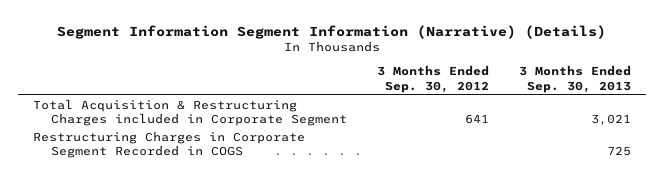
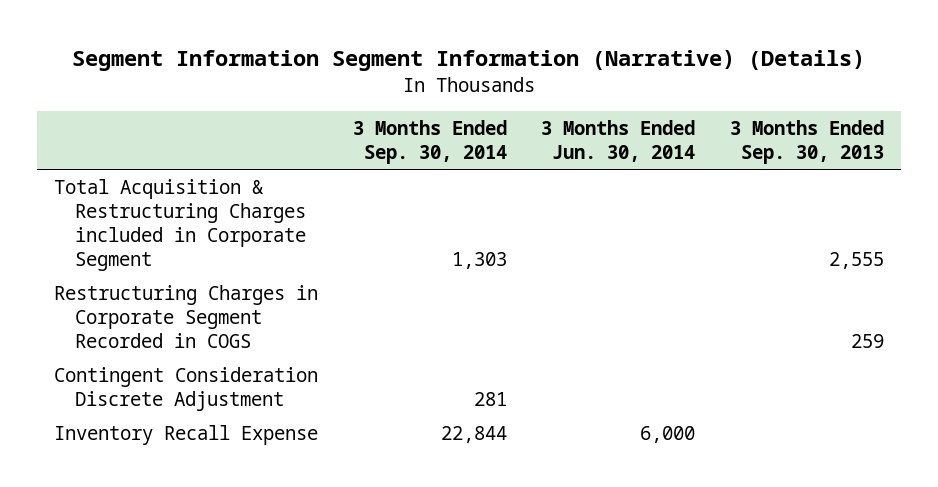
[377,65,490,93] 3 Months Ended Sep. 30, 2012 -> none
none -> [352,120,507,165] 3 Months Ended Sep. 30, 2014
none -> [541,120,696,163] 3 Months Ended Jun. 30, 2014
[591,114,632,126] 3,021 -> [829,251,885,269] 2,555
[607,146,632,157] 725 -> [851,333,885,348] 259
none -> [54,366,319,411] Contingent Consideration Discrete Adjustment
none -> [54,424,319,445] Inventory Recall Expense

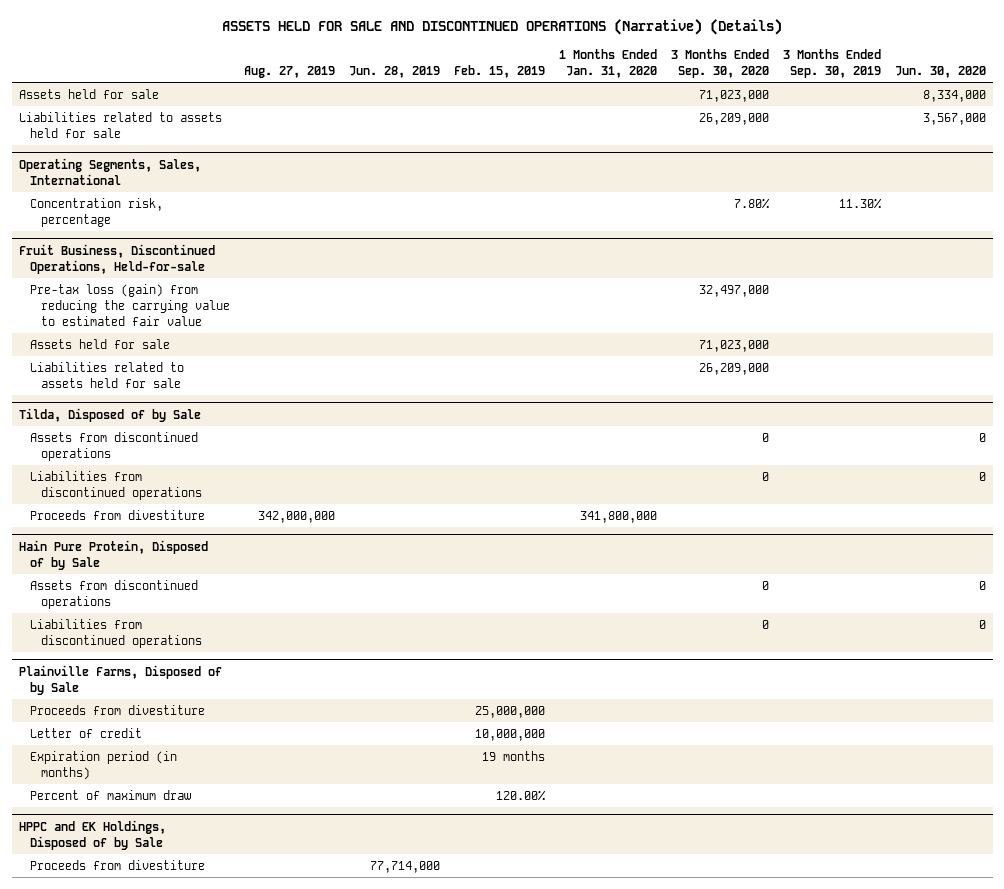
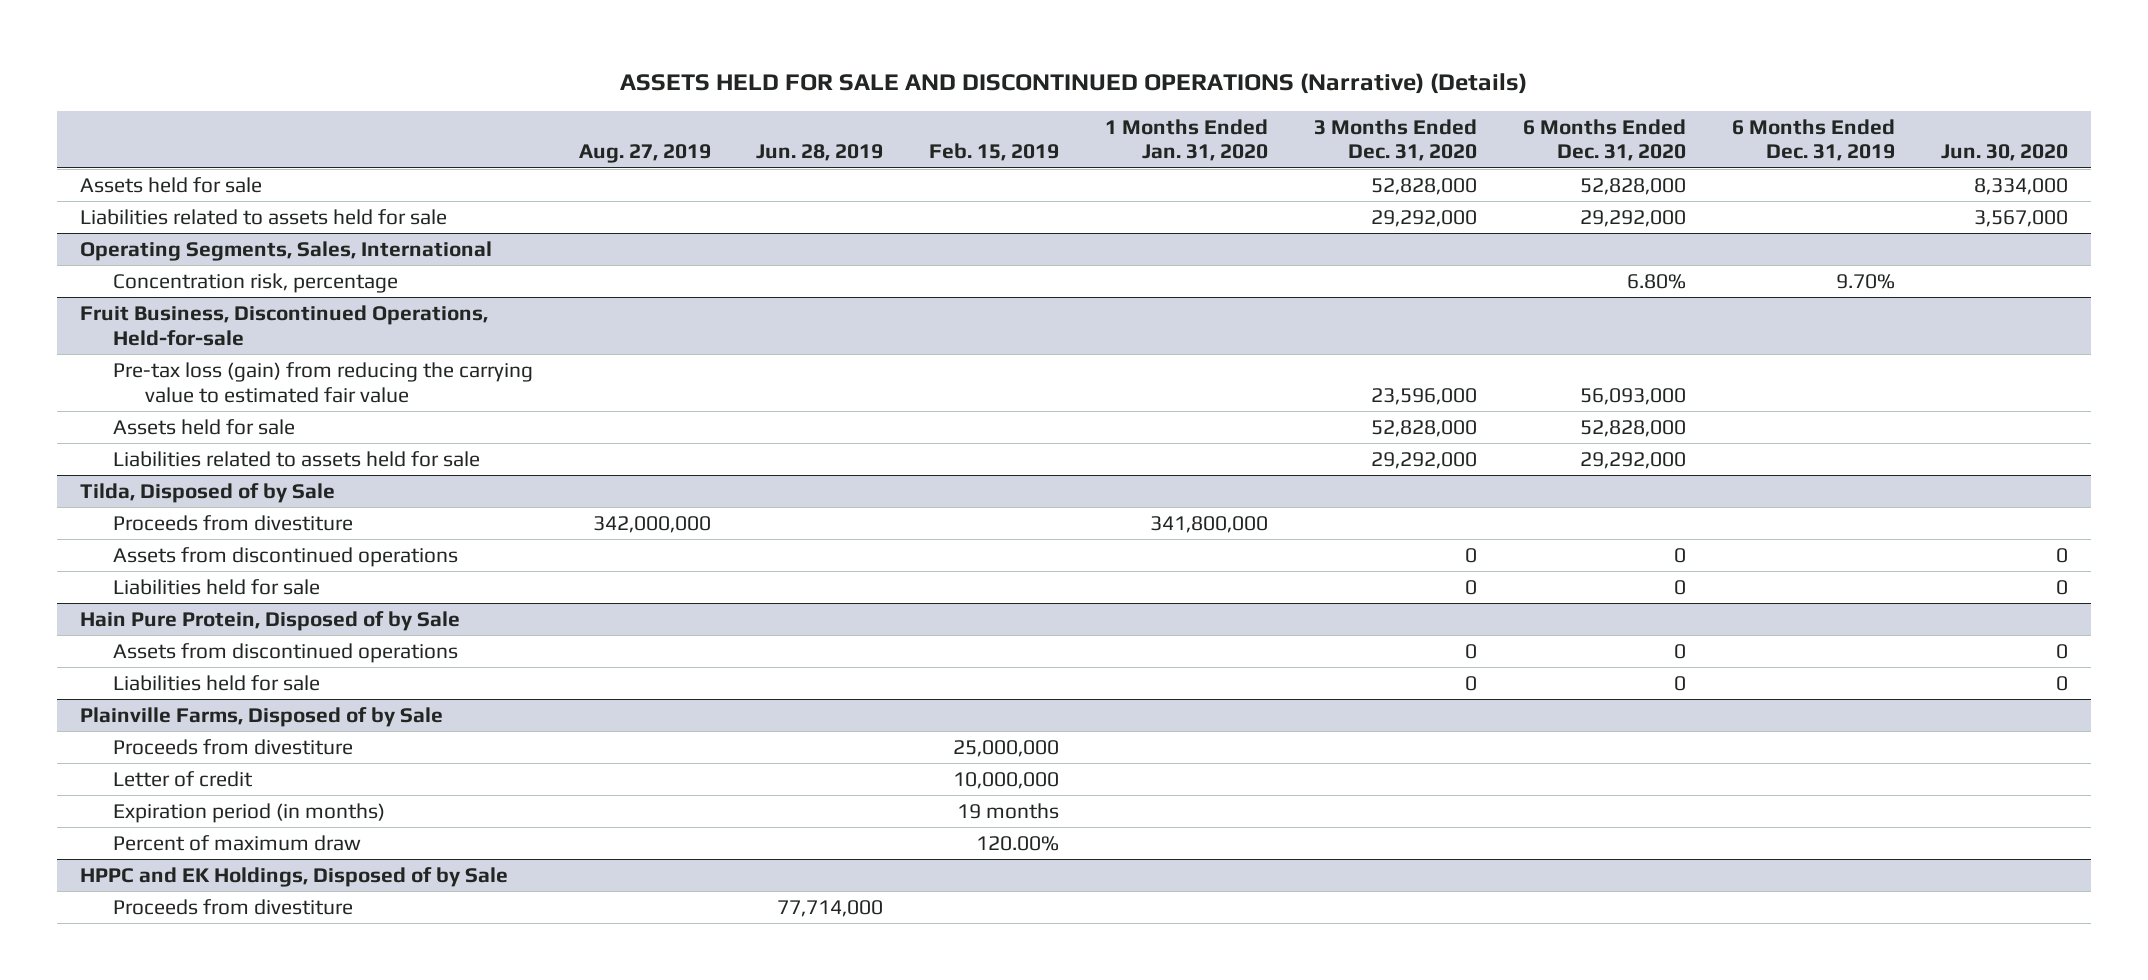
[670,49,769,78] 3 Months Ended Sep. 30, 2020 -> none
[782,49,881,78] 3 Months Ended Sep. 30, 2019 -> none
none -> [1314,118,1478,162] 3 Months Ended Dec. 31, 2020
none -> [1523,118,1687,162] 6 Months Ended Dec. 31, 2020
none -> [1732,118,1896,162] 6 Months Ended Dec. 31, 2019
[29,470,202,500] Liabilities from discontinued operations -> none
[29,431,198,461] Assets from discontinued operations -> [112,547,458,568] Assets from discontinued operations
none -> [112,579,320,596] Liabilities held for sale
[29,618,202,648] Liabilities from discontinued operations -> [112,675,320,692] Liabilities held for sale

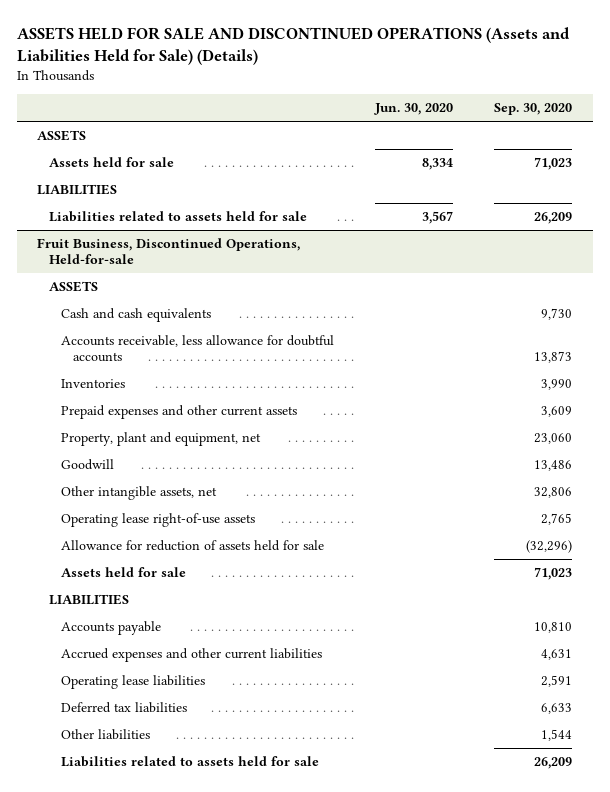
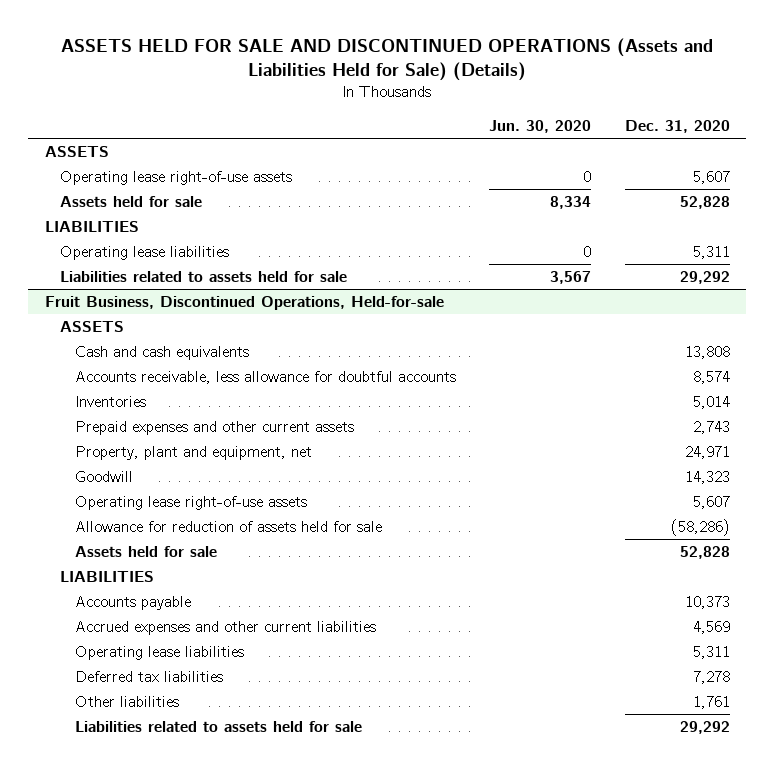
[494,103,573,116] Sep. 30, 2020 -> none
none -> [624,119,730,133] Dec. 31, 2020
none -> [59,170,292,185] Operating lease right-of-use assets
none -> [59,245,229,260] Operating lease liabilities
[60,486,217,501] Other intangible assets, net -> none

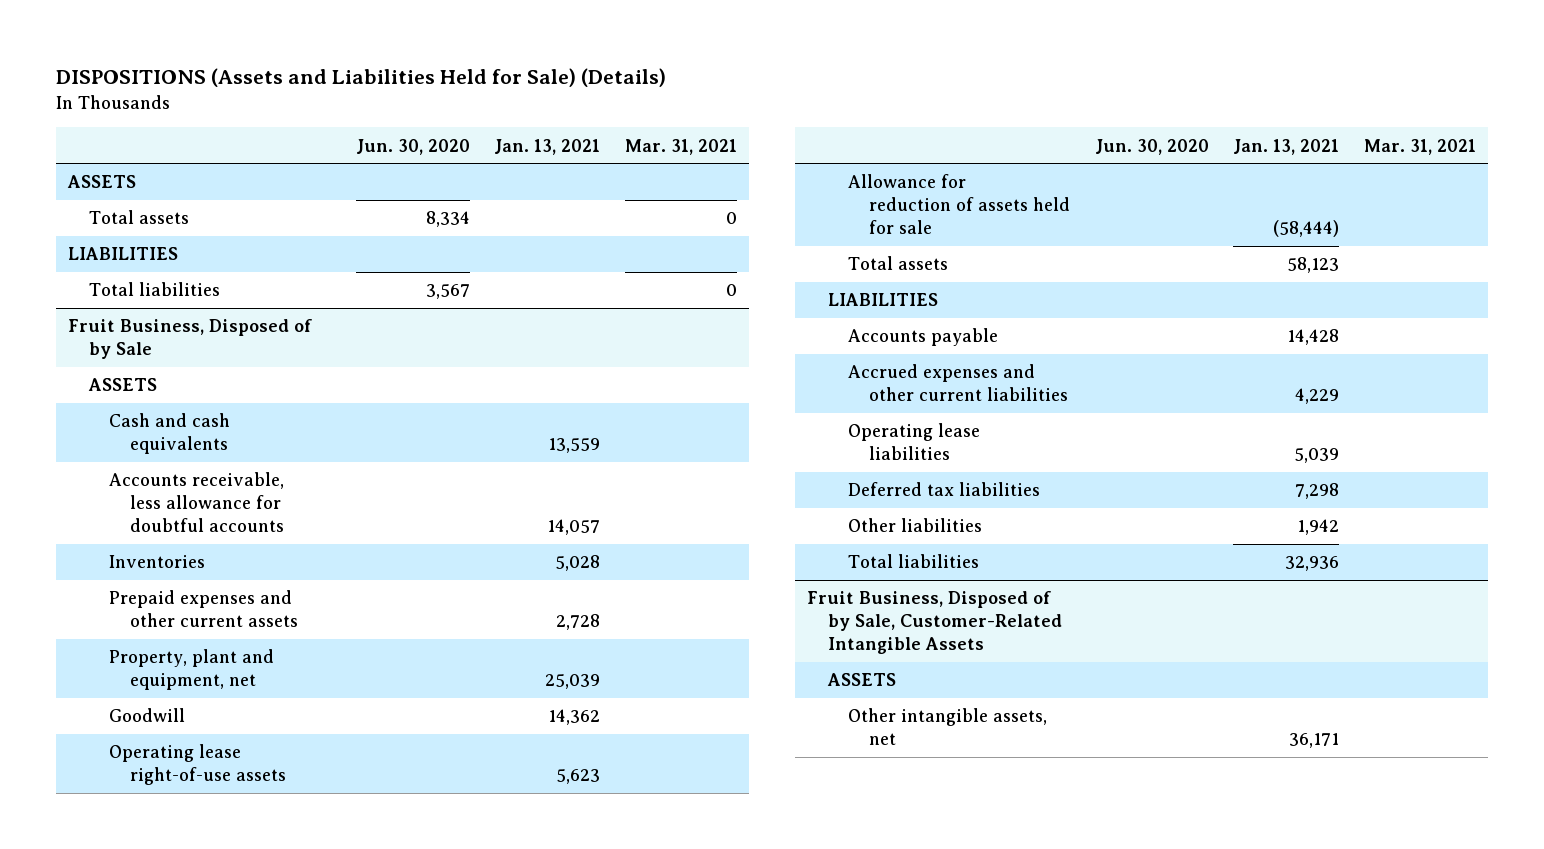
[61,38,714,82] ASSETS HELD FOR SALE AND DISCONTINUED OPERATIONS (Assets and Liabilities Held for Sale) (Details) -> [55,68,666,88] DISPOSITIONS (Assets and Liabilities Held for Sale) (Details)
[624,119,730,133] Dec. 31, 2020 -> none
none -> [494,138,601,155] Jan. 13, 2021
none -> [624,138,737,155] Mar. 31, 2021
[59,170,292,185] Operating lease right-of-use assets -> none
[59,195,202,207] Assets held for sale -> [88,210,189,225] Total assets
[59,245,229,260] Operating lease liabilities -> none
[44,295,444,310] Fruit Business, Discontinued Operations, Held-for-sale -> none
[59,320,124,332] ASSETS -> none
[74,345,249,360] Cash and cash equivalents -> none
[74,370,456,384] Accounts receivable, less allowance for doubtful accounts -> none
[74,395,146,407] Inventories -> none
[74,420,354,435] Prepaid expenses and other current assets -> none
[74,445,312,460] Property, plant and equipment, net -> none
[74,470,133,482] Goodwill -> none
[74,495,307,510] Operating lease right-of-use assets -> none
[74,520,382,532] Allowance for reduction of assets held for sale -> none
[74,545,217,557] Assets held for sale -> none
[59,570,154,582] LIABILITIES -> none
[74,595,191,610] Accounts payable -> none
[74,620,376,635] Accrued expenses and other current liabilities -> none
[74,645,244,660] Operating lease liabilities -> none
[74,670,223,682] Deferred tax liabilities -> none
[74,695,179,707] Other liabilities -> none
[74,720,362,732] Liabilities related to assets held for sale -> none
[59,270,347,282] Liabilities related to assets held for sale -> [88,282,220,297] Total liabilities
none -> [68,319,313,360] Fruit Business, Disposed of by Sale
none -> [87,378,157,392] ASSETS
none -> [109,413,231,455] Cash and cash equivalents
none -> [109,472,285,533] Accounts receivable, less allowance for doubtful accounts
none -> [109,555,206,569] Inventories
none -> [109,590,298,628] Prepaid expenses and other current assets
none -> [109,649,275,691] Property, plant and equipment, net
none -> [109,708,186,723] Goodwill
none -> [109,744,286,786] Operating lease right-of-use assets
none -> [848,174,1070,235] Allowance for reduction of assets held for sale
none -> [848,256,949,271] Total assets
none -> [827,293,938,307] LIABILITIES
none -> [848,328,999,347] Accounts payable
none -> [848,364,1068,402] Accrued expenses and other current liabilities
none -> [848,423,981,461] Operating lease liabilities
none -> [848,482,1041,497] Deferred tax liabilities
none -> [848,518,983,533] Other liabilities
none -> [848,554,980,569] Total liabilities
none -> [807,591,1062,655] Fruit Business, Disposed of by Sale, Customer-Related Intangible Assets
none -> [826,673,896,687] ASSETS
none -> [848,708,1048,746] Other intangible assets, net

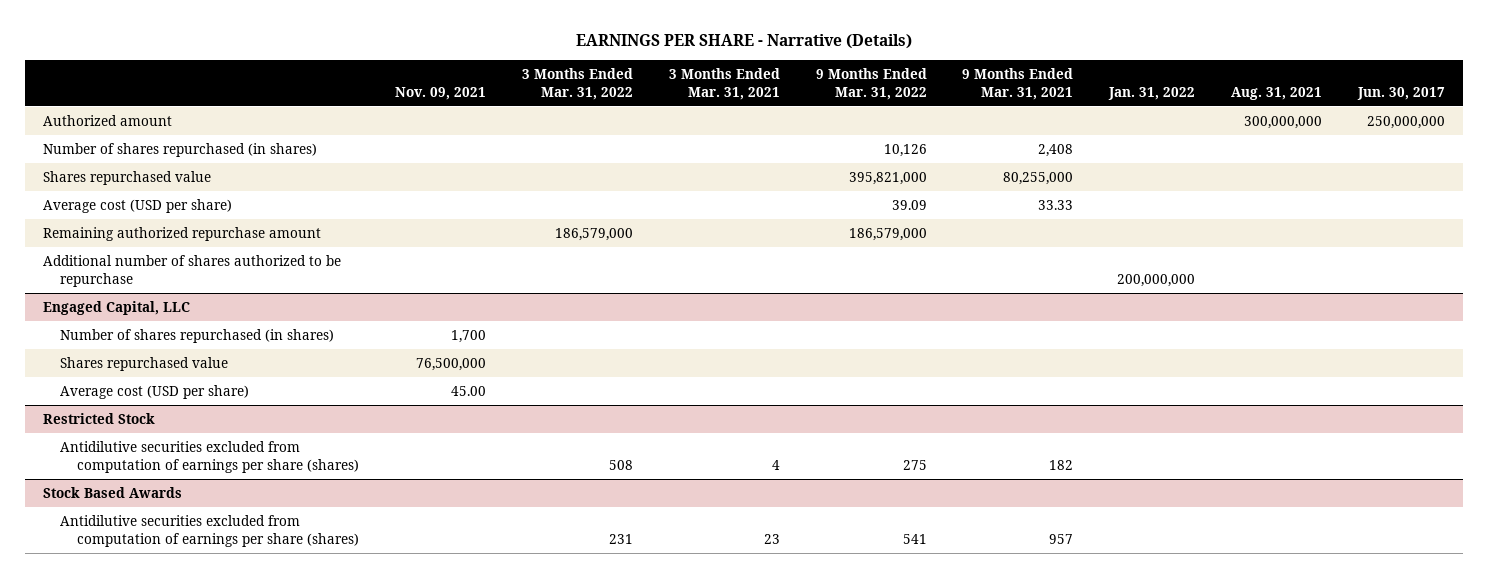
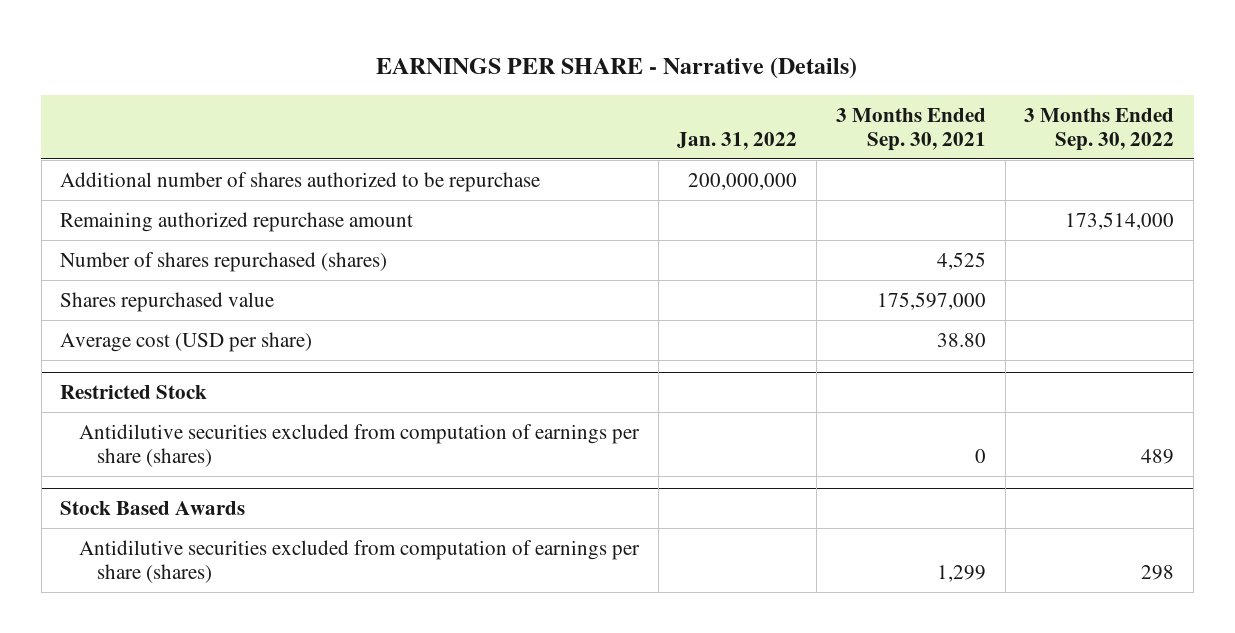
[395,86,487,100] Nov. 09, 2021 -> none
[521,68,633,100] 3 Months Ended Mar. 31, 2022 -> none
[668,68,780,100] 3 Months Ended Mar. 31, 2021 -> none
[815,68,927,100] 9 Months Ended Mar. 31, 2022 -> none
[962,68,1074,100] 9 Months Ended Mar. 31, 2021 -> none
[1230,86,1322,100] Aug. 31, 2021 -> none
[1356,86,1445,100] Jun. 30, 2017 -> none
none -> [835,107,986,151] 3 Months Ended Sep. 30, 2021
none -> [1024,107,1175,151] 3 Months Ended Sep. 30, 2022
[43,114,173,126] Authorized amount -> none
[43,254,342,287] Additional number of shares authorized to be repurchase -> [60,171,541,192] Additional number of shares authorized to be repurchase
[43,226,322,241] Remaining authorized repurchase amount -> [60,211,414,232] Remaining authorized repurchase amount
[43,142,318,157] Number of shares repurchased (in shares) -> [60,251,388,272] Number of shares repurchased (shares)
[43,300,191,315] Engaged Capital, LLC -> none
[60,328,335,343] Number of shares repurchased (in shares) -> none
[60,356,229,371] Shares repurchased value -> none
[60,384,250,399] Average cost (USD per share) -> none

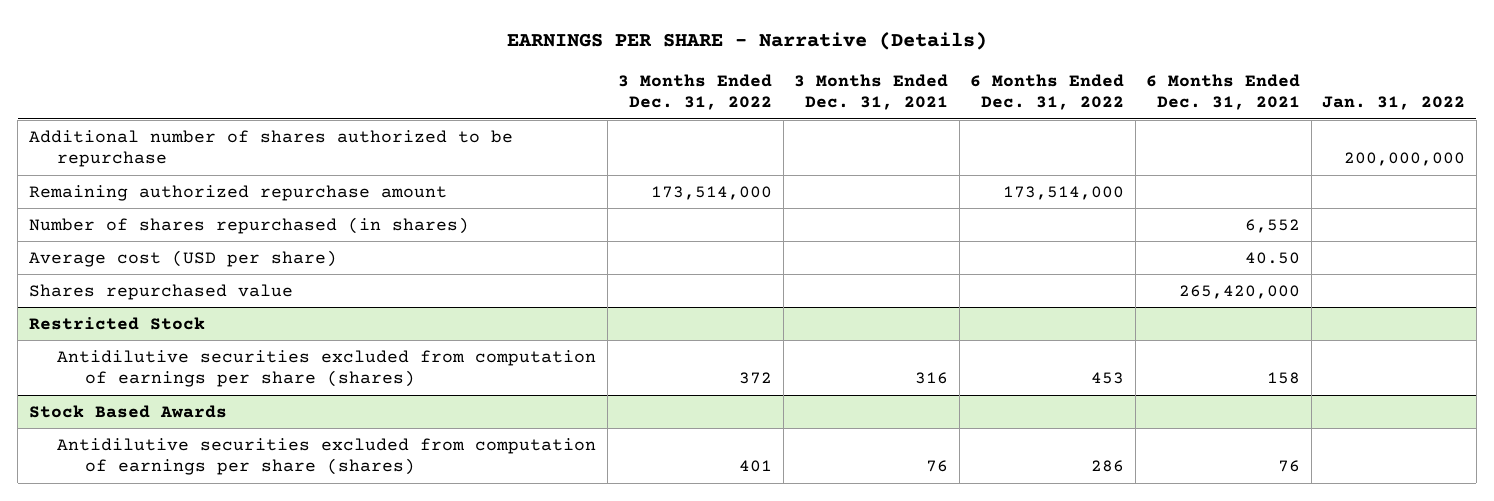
[835,107,986,151] 3 Months Ended Sep. 30, 2021 -> none
[1024,107,1175,151] 3 Months Ended Sep. 30, 2022 -> none
none -> [618,73,773,111] 3 Months Ended Dec. 31, 2022
none -> [794,73,949,111] 3 Months Ended Dec. 31, 2021
none -> [970,73,1125,111] 6 Months Ended Dec. 31, 2022
none -> [1146,73,1301,111] 6 Months Ended Dec. 31, 2021
[60,251,388,272] Number of shares repurchased (shares) -> [28,216,469,234] Number of shares repurchased (in shares)
[60,291,275,312] Shares repurchased value -> [28,283,293,300] Shares repurchased value

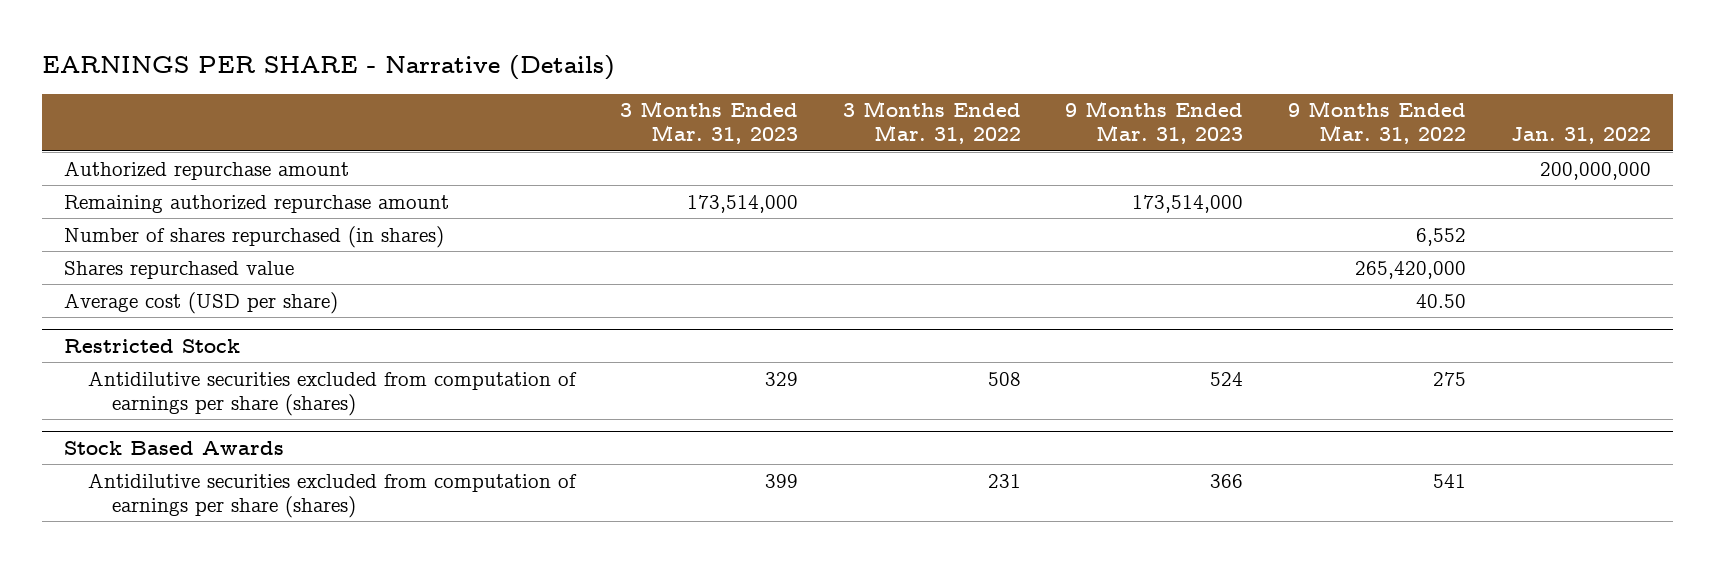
[618,73,773,111] 3 Months Ended Dec. 31, 2022 -> none
[794,73,949,111] 3 Months Ended Dec. 31, 2021 -> none
[970,73,1125,111] 6 Months Ended Dec. 31, 2022 -> none
[1146,73,1301,111] 6 Months Ended Dec. 31, 2021 -> none
none -> [619,101,798,145] 3 Months Ended Mar. 31, 2023
none -> [842,101,1021,145] 3 Months Ended Mar. 31, 2022
none -> [1065,101,1244,145] 9 Months Ended Mar. 31, 2023
none -> [1288,101,1467,145] 9 Months Ended Mar. 31, 2022
[28,129,513,168] Additional number of shares authorized to be repurchase -> none
none -> [64,160,350,180] Authorized repurchase amount
[28,249,337,267] Average cost (USD per share) -> [64,291,339,314] Average cost (USD per share)

